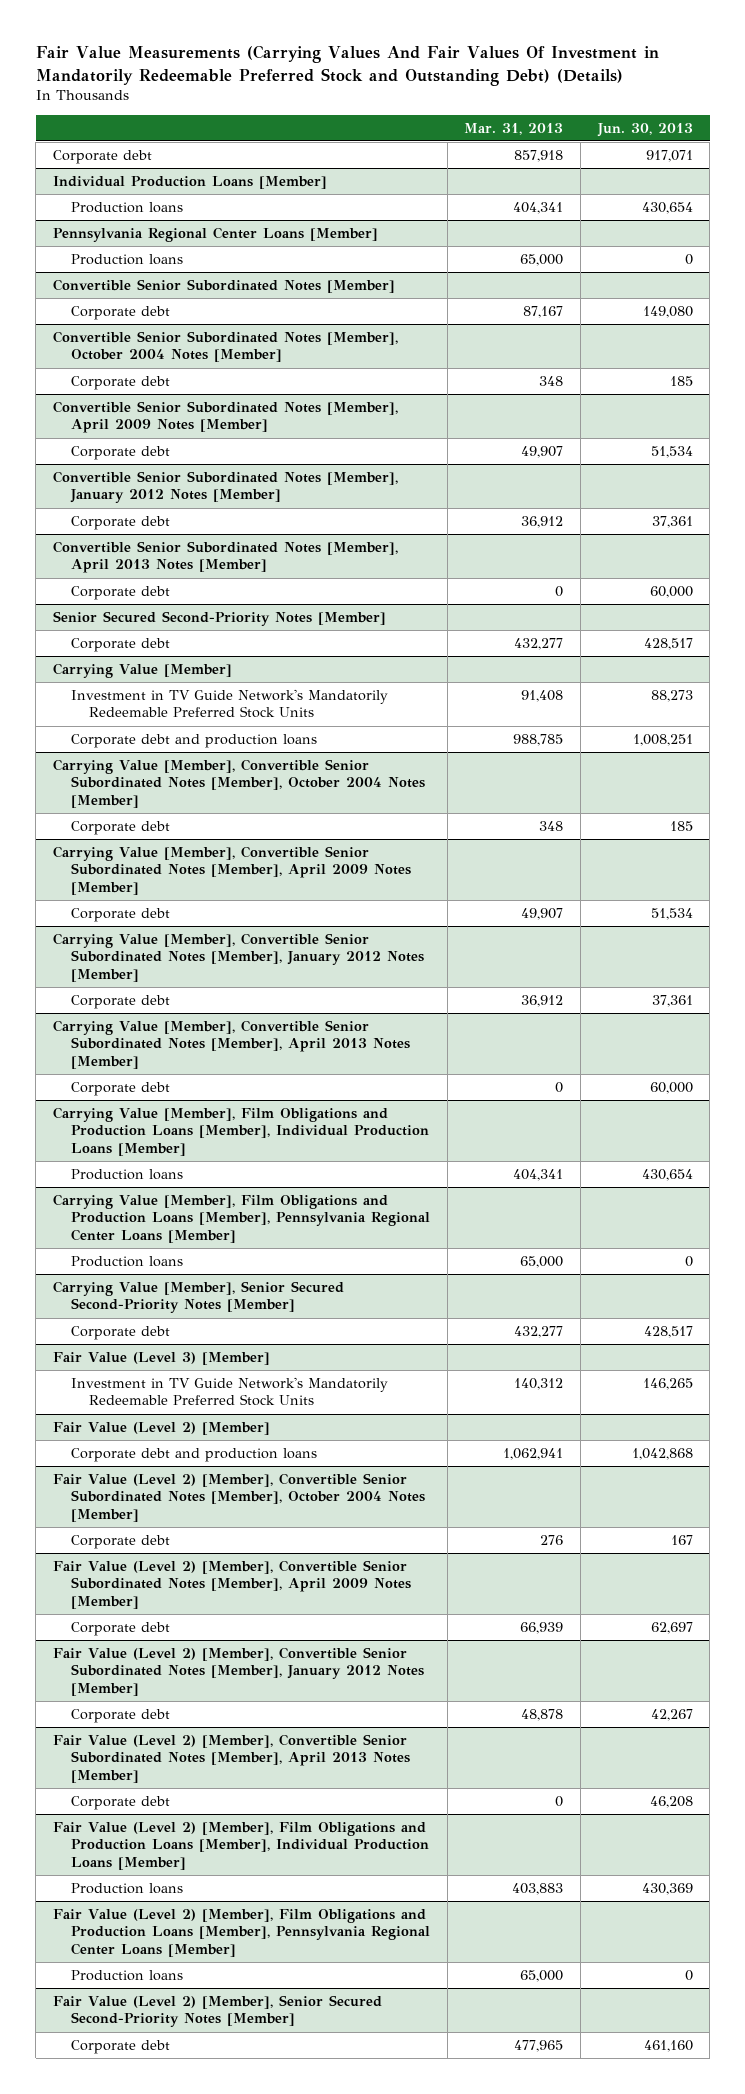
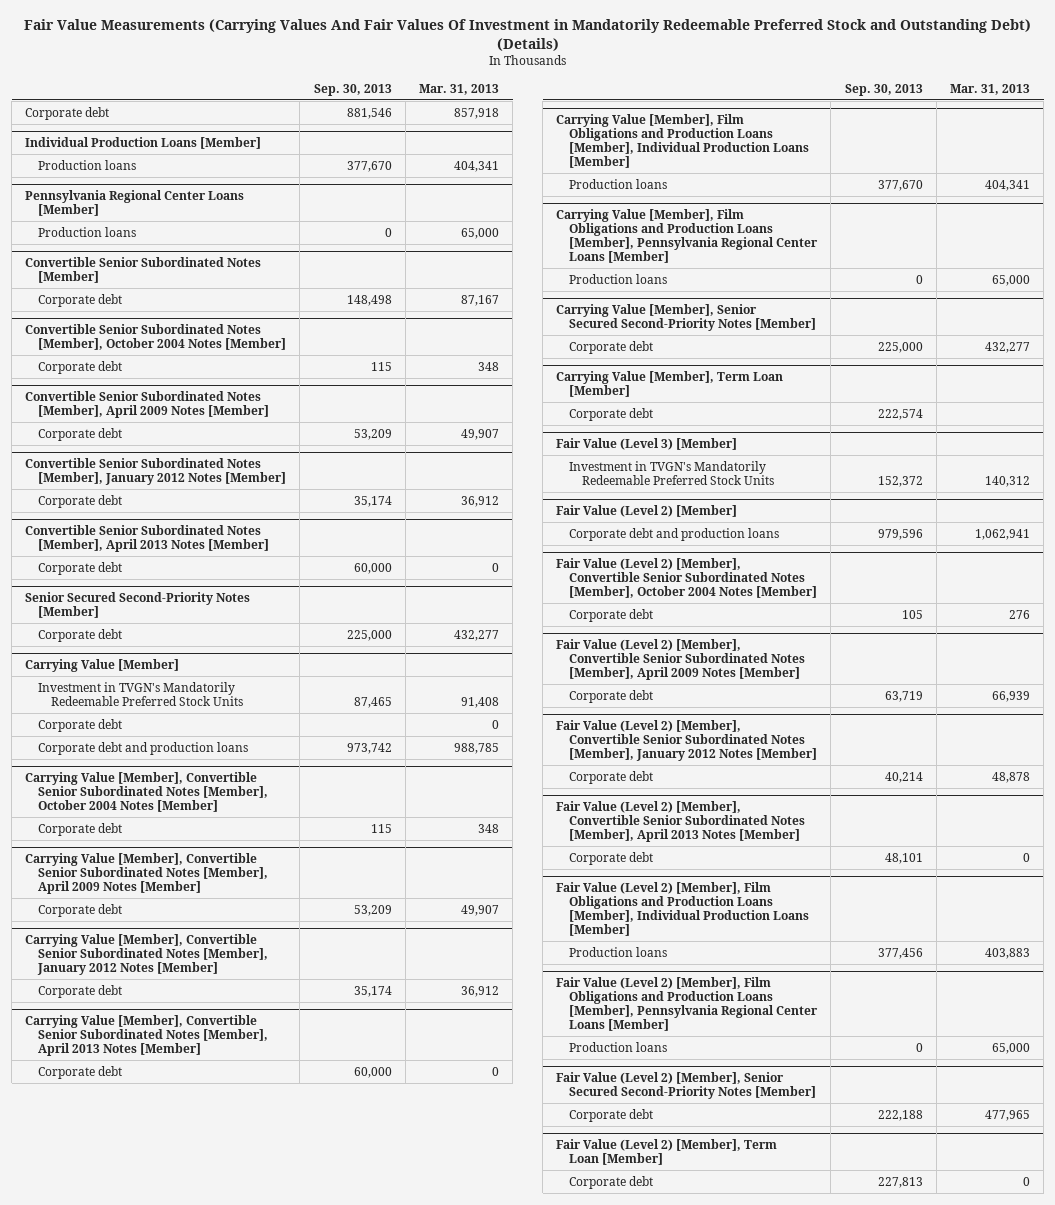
[596,122,693,137] Jun. 30, 2013 -> none
none -> [313,83,392,96] Sep. 30, 2013
[70,689,388,719] Investment in TV Guide Network's Mandatorily Redeemable Preferred Stock Units -> [38,681,244,706] Investment in TVGN's Mandatorily Redeemable Preferred Stock Units
none -> [38,718,123,732] Corporate debt
none -> [556,370,784,397] Carrying Value [Member], Term Loan [Member]
none -> [569,407,654,421] Corporate debt
[70,1377,388,1407] Investment in TV Guide Network's Mandatorily Redeemable Preferred Stock Units -> [569,460,775,485] Investment in TVGN's Mandatorily Redeemable Preferred Stock Units
none -> [556,1138,778,1165] Fair Value (Level 2) [Member], Term Loan [Member]
none -> [569,1175,654,1189] Corporate debt

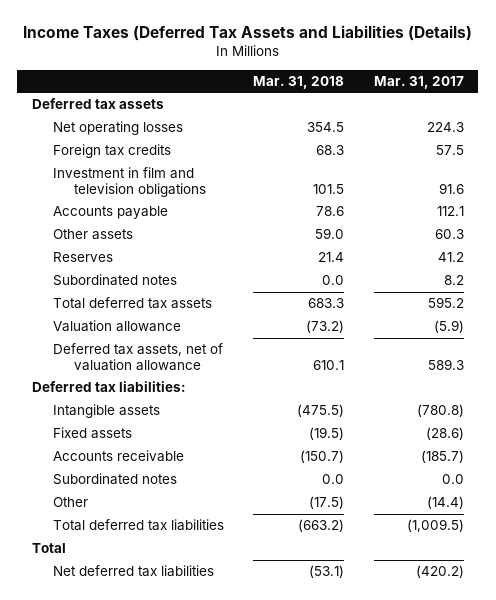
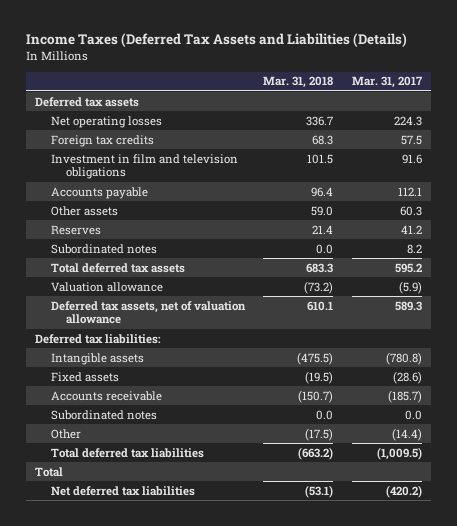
[307,122,345,133] 354.5 -> [306,115,334,126] 336.7
[316,206,345,217] 78.6 -> [311,186,334,197] 96.4

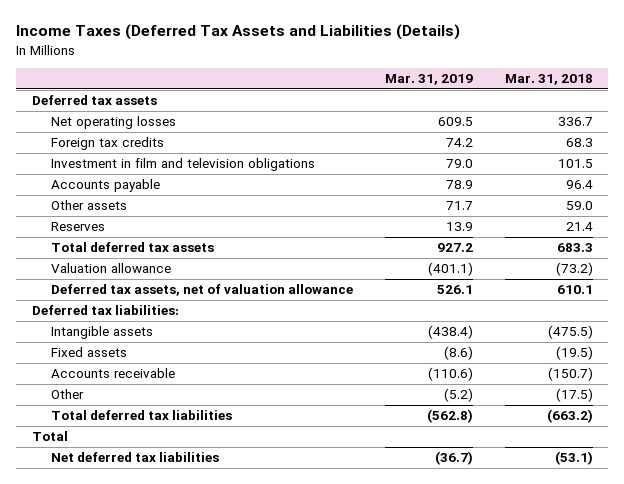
[351,76,423,89] Mar. 31, 2017 -> none
none -> [384,74,473,86] Mar. 31, 2019
[50,243,157,254] Subordinated notes -> none
[50,409,157,420] Subordinated notes -> none

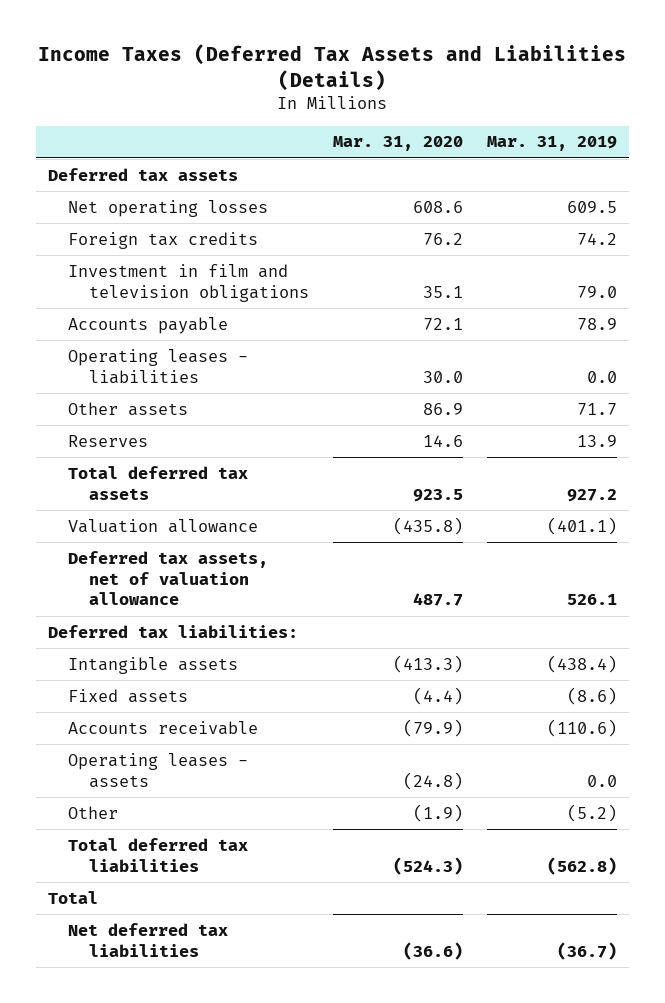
[504,74,593,86] Mar. 31, 2018 -> none
none -> [332,136,463,152] Mar. 31, 2020
none -> [68,348,249,384] Operating leases - liabilities
none -> [68,752,249,788] Operating leases - assets

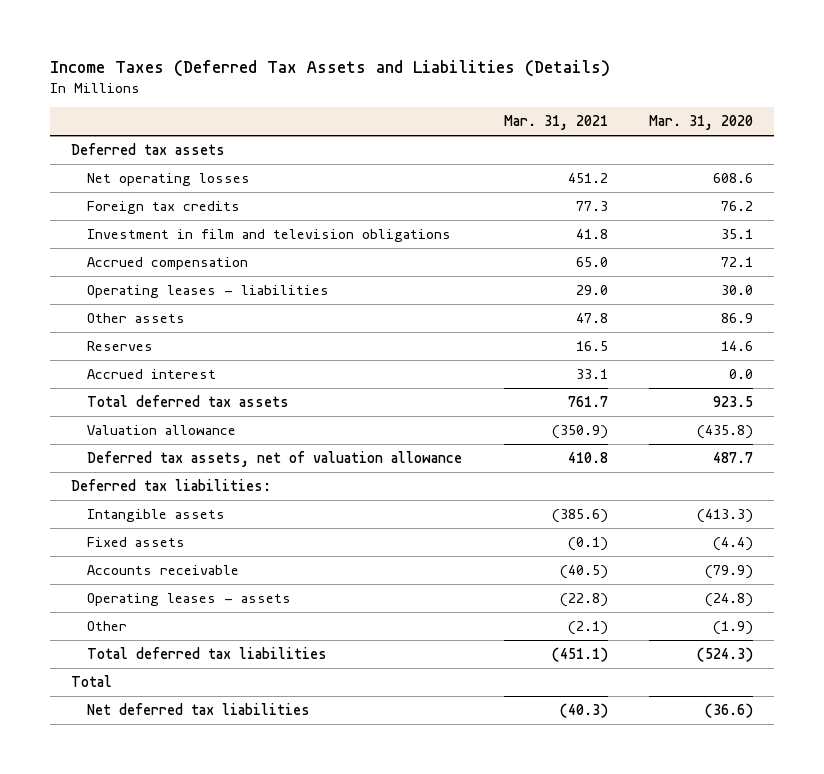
[486,136,617,152] Mar. 31, 2019 -> none
none -> [503,115,608,131] Mar. 31, 2021
[68,316,229,334] Accounts payable -> [86,257,248,271] Accrued compensation
none -> [86,369,216,380] Accrued interest

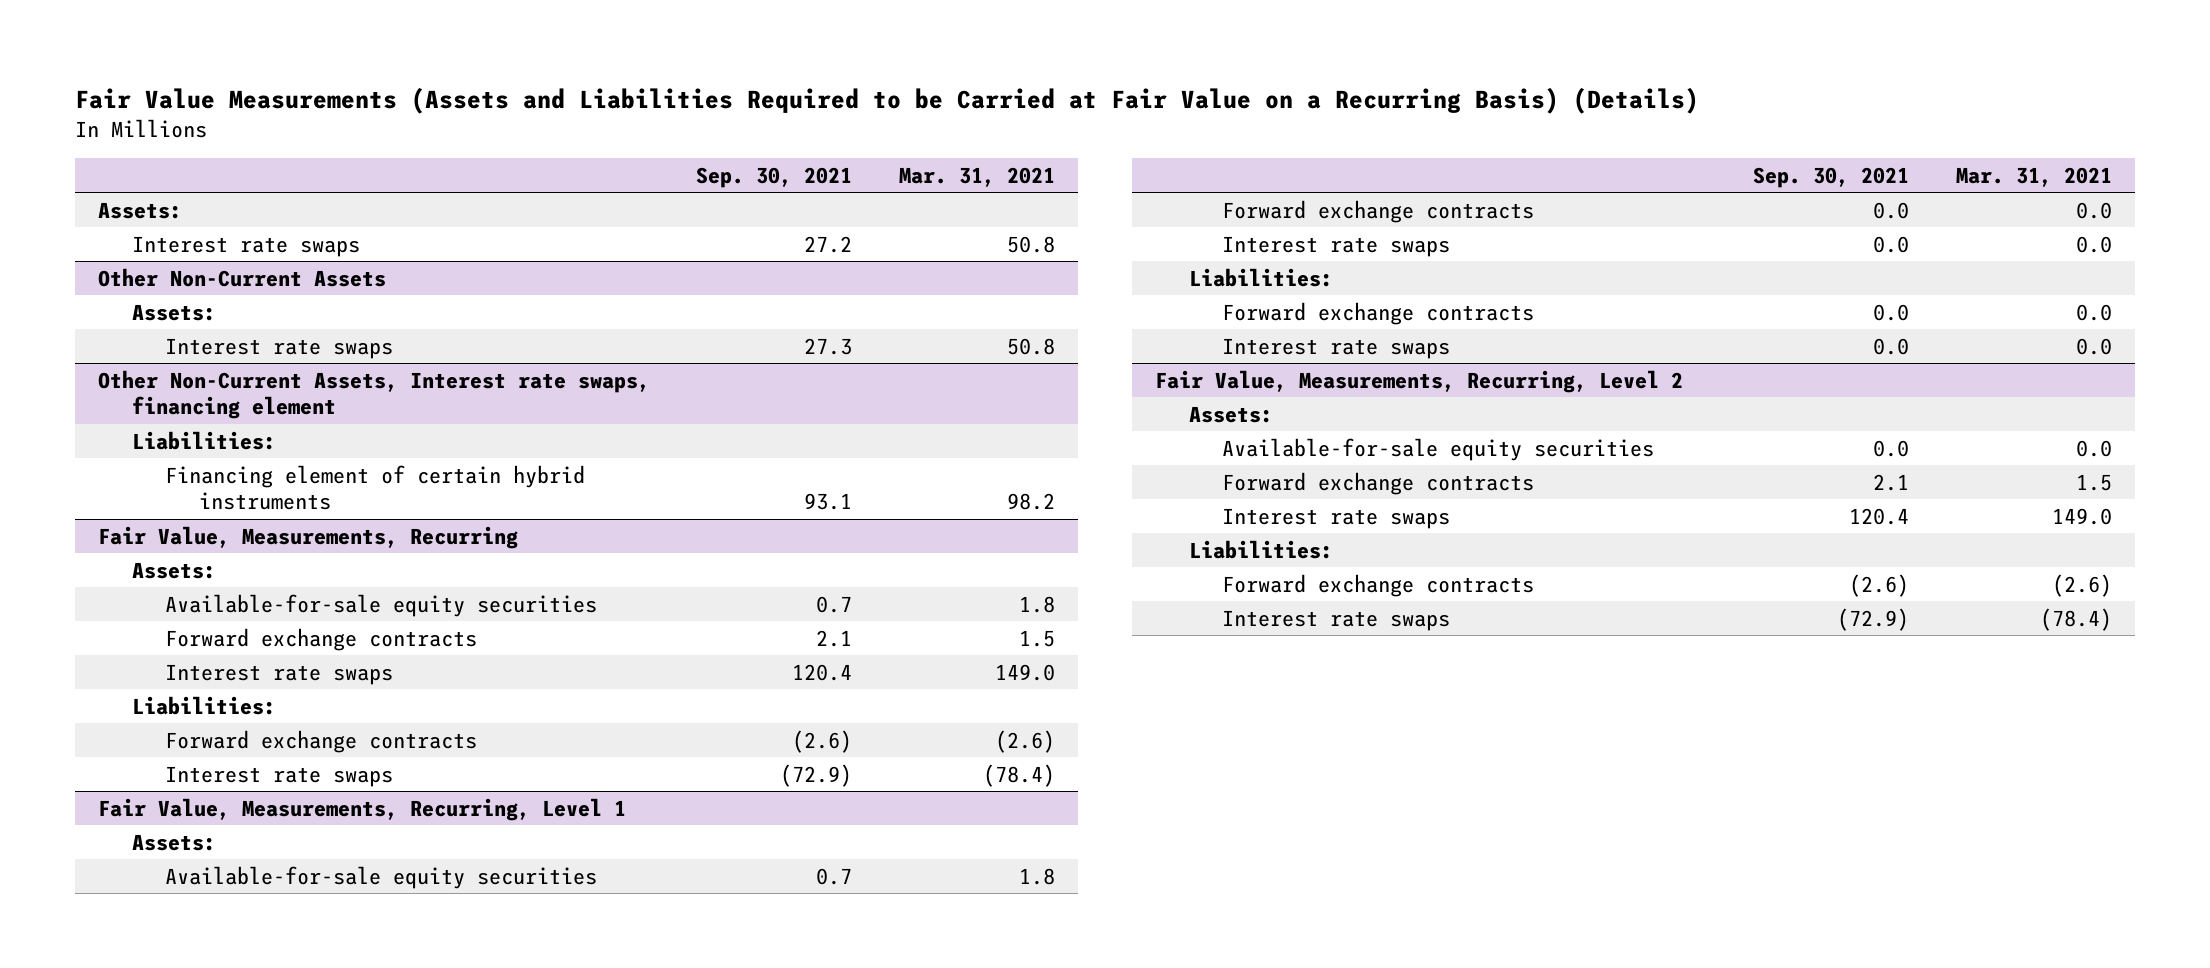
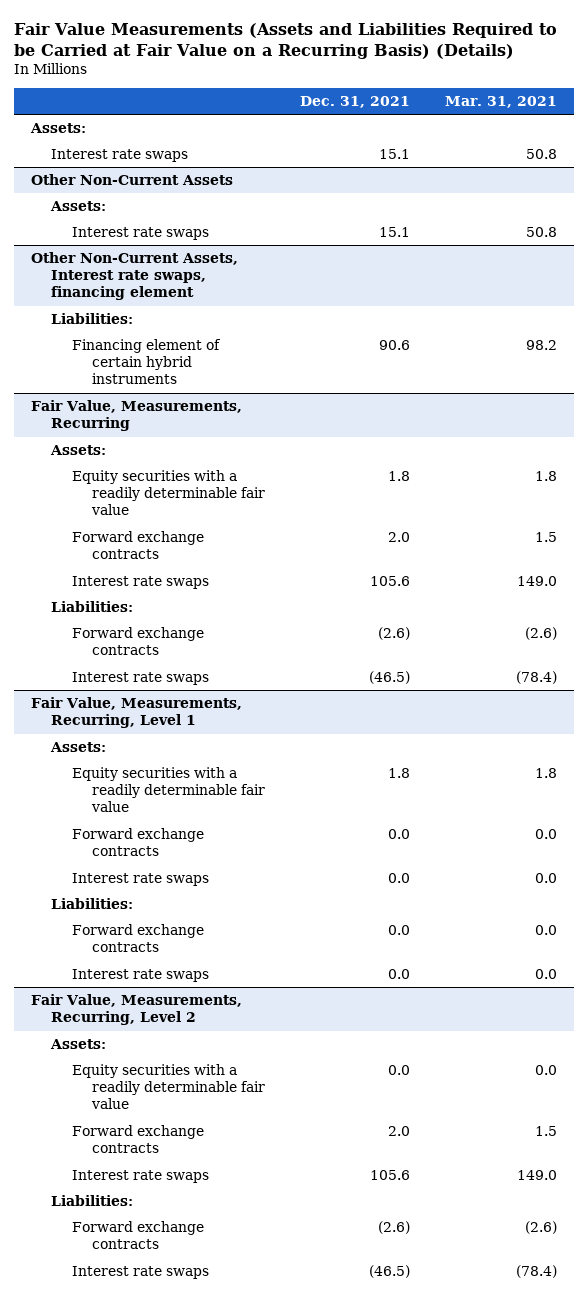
[696,166,853,188] Sep. 30, 2021 -> none
none -> [299,95,410,108] Dec. 31, 2021
[165,593,598,617] Available-for-sale equity securities -> [71,470,265,516] Equity securities with a readily determinable fair value
[165,865,598,889] Available-for-sale equity securities -> [71,767,265,813] Equity securities with a readily determinable fair value
[1222,437,1655,461] Available-for-sale equity securities -> [71,1064,265,1110] Equity securities with a readily determinable fair value

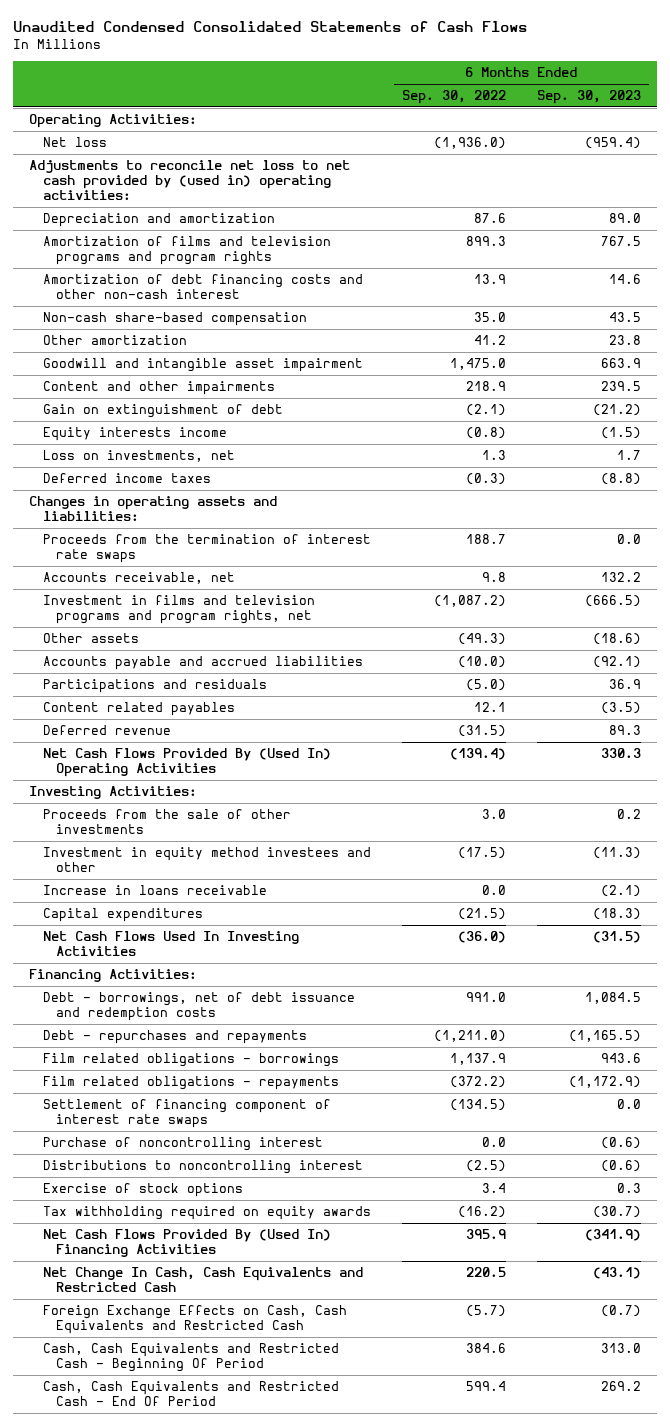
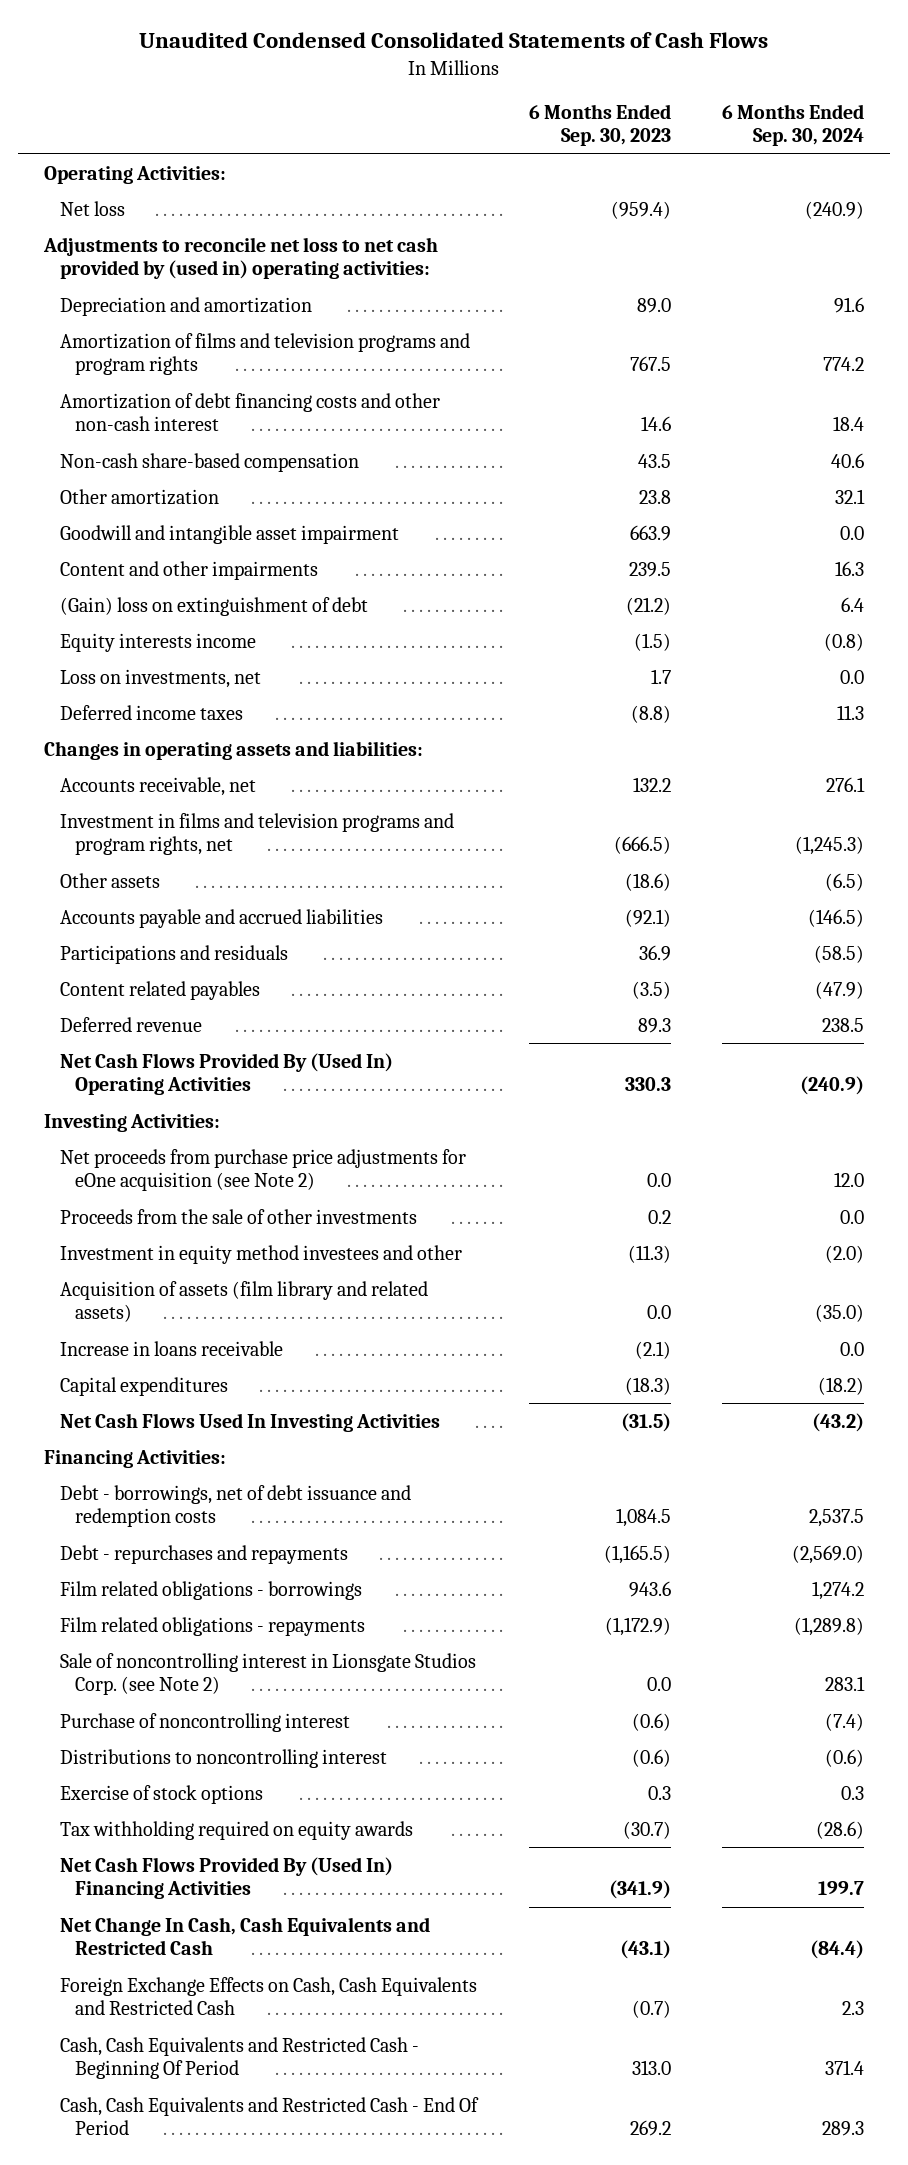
[401,90,506,105] Sep. 30, 2022 -> none
none -> [722,103,865,147] 6 Months Ended Sep. 30, 2024
[42,404,283,419] Gain on extinguishment of debt -> [59,596,368,616] (Gain) loss on extinguishment of debt
[42,534,371,563] Proceeds from the termination of interest rate swaps -> none
none -> [59,1148,466,1192] Net proceeds from purchase price adjustments for eOne acquisition (see Note 2)
none -> [59,1280,428,1323] Acquisition of assets (film library and related assets)
[42,1099,331,1128] Settlement of financing component of interest rate swaps -> none
none -> [59,1652,476,1696] Sale of noncontrolling interest in Lionsgate Studios Corp. (see Note 2)

